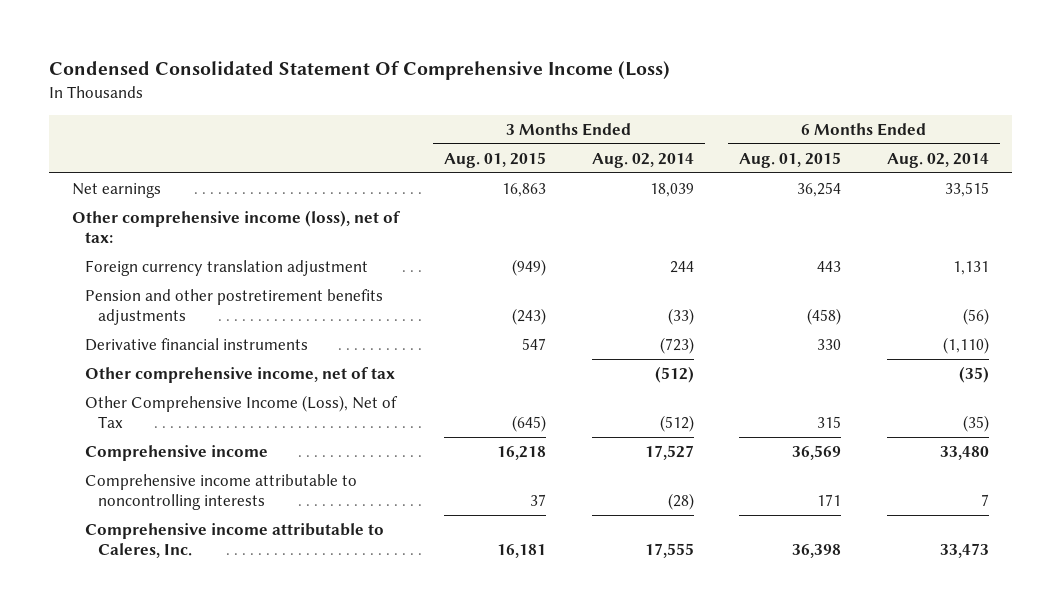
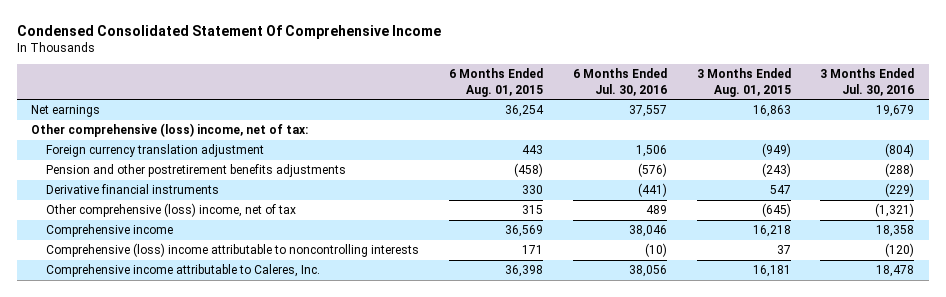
[49,61,671,81] Condensed Consolidated Statement Of Comprehensive Income (Loss) -> [16,24,441,39] Condensed Consolidated Statement Of Comprehensive Income
[591,152,694,168] Aug. 02, 2014 -> none
[886,152,989,168] Aug. 02, 2014 -> none
none -> [572,68,667,96] 6 Months Ended Jul. 30, 2016
none -> [820,68,915,96] 3 Months Ended Jul. 30, 2016
[72,209,402,244] Other comprehensive income (loss), net of tax: -> [31,123,309,138] Other comprehensive (loss) income, net of tax:
[84,366,395,383] Other comprehensive income, net of tax -> none
[84,394,398,429] Other Comprehensive Income (Loss), Net of Tax -> [46,203,297,218] Other comprehensive (loss) income, net of tax
[84,473,357,511] Comprehensive income attributable to noncontrolling interests -> [46,243,420,258] Comprehensive (loss) income attributable to noncontrolling interests

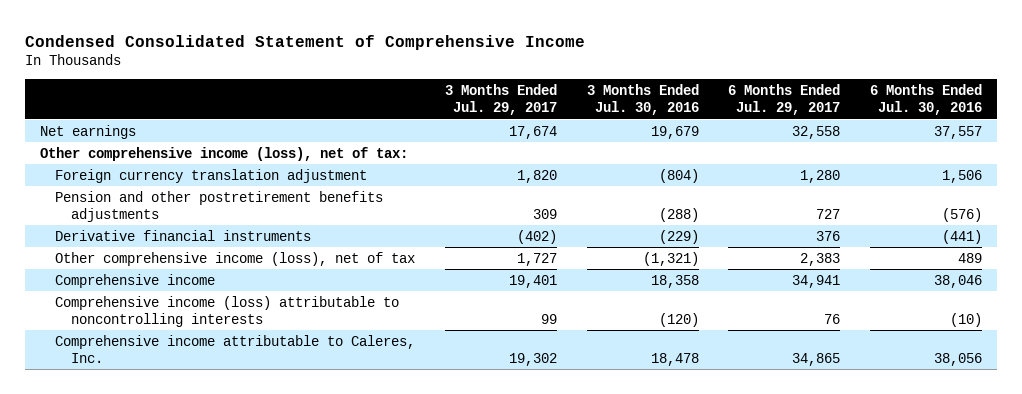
[16,24,441,39] Condensed Consolidated Statement Of Comprehensive Income -> [24,34,585,50] Condensed Consolidated Statement of Comprehensive Income
[449,68,544,97] 6 Months Ended Aug. 01, 2015 -> none
[696,68,791,97] 3 Months Ended Aug. 01, 2015 -> none
none -> [444,83,557,116] 3 Months Ended Jul. 29, 2017
none -> [728,83,841,116] 6 Months Ended Jul. 29, 2017
[31,123,309,138] Other comprehensive (loss) income, net of tax: -> [39,146,408,161] Other comprehensive income (loss), net of tax:
[46,203,297,218] Other comprehensive (loss) income, net of tax -> [55,251,416,266] Other comprehensive income (loss), net of tax
[46,243,420,258] Comprehensive (loss) income attributable to noncontrolling interests -> [55,295,400,327] Comprehensive income (loss) attributable to noncontrolling interests

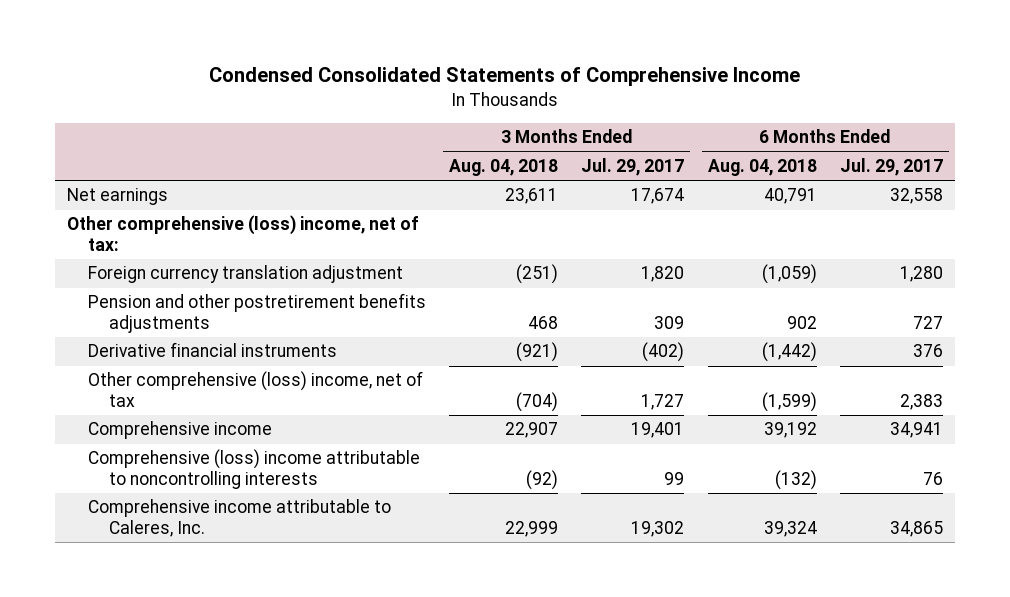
[24,34,585,50] Condensed Consolidated Statement of Comprehensive Income -> [208,66,800,86] Condensed Consolidated Statements of Comprehensive Income
[586,83,699,116] 3 Months Ended Jul. 30, 2016 -> none
[869,83,982,116] 6 Months Ended Jul. 30, 2016 -> none
none -> [449,159,559,177] Aug. 04, 2018
none -> [707,159,817,177] Aug. 04, 2018
[39,146,408,161] Other comprehensive income (loss), net of tax: -> [66,215,418,251] Other comprehensive (loss) income, net of tax:
[55,251,416,266] Other comprehensive income (loss), net of tax -> [87,371,423,407] Other comprehensive (loss) income, net of tax
[55,295,400,327] Comprehensive income (loss) attributable to noncontrolling interests -> [87,449,420,489] Comprehensive (loss) income attributable to noncontrolling interests

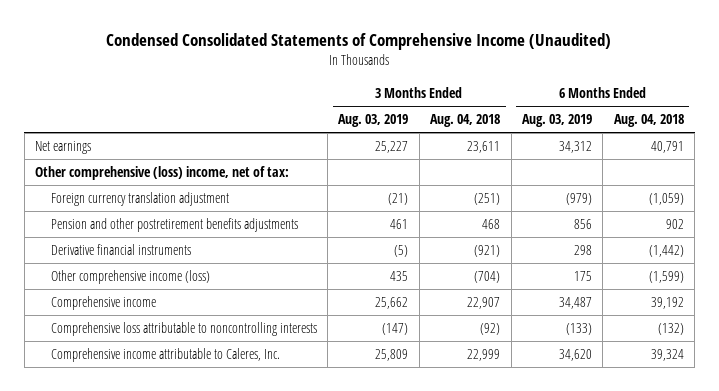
[208,66,800,86] Condensed Consolidated Statements of Comprehensive Income -> [106,33,612,51] Condensed Consolidated Statements of Comprehensive Income (Unaudited)
[581,158,685,177] Jul. 29, 2017 -> none
[840,158,944,177] Jul. 29, 2017 -> none
none -> [338,114,409,128] Aug. 03, 2019
none -> [521,114,592,128] Aug. 03, 2019
[87,371,423,407] Other comprehensive (loss) income, net of tax -> [50,270,210,285] Other comprehensive income (loss)
[87,449,420,489] Comprehensive (loss) income attributable to noncontrolling interests -> [50,322,317,337] Comprehensive loss attributable to noncontrolling interests

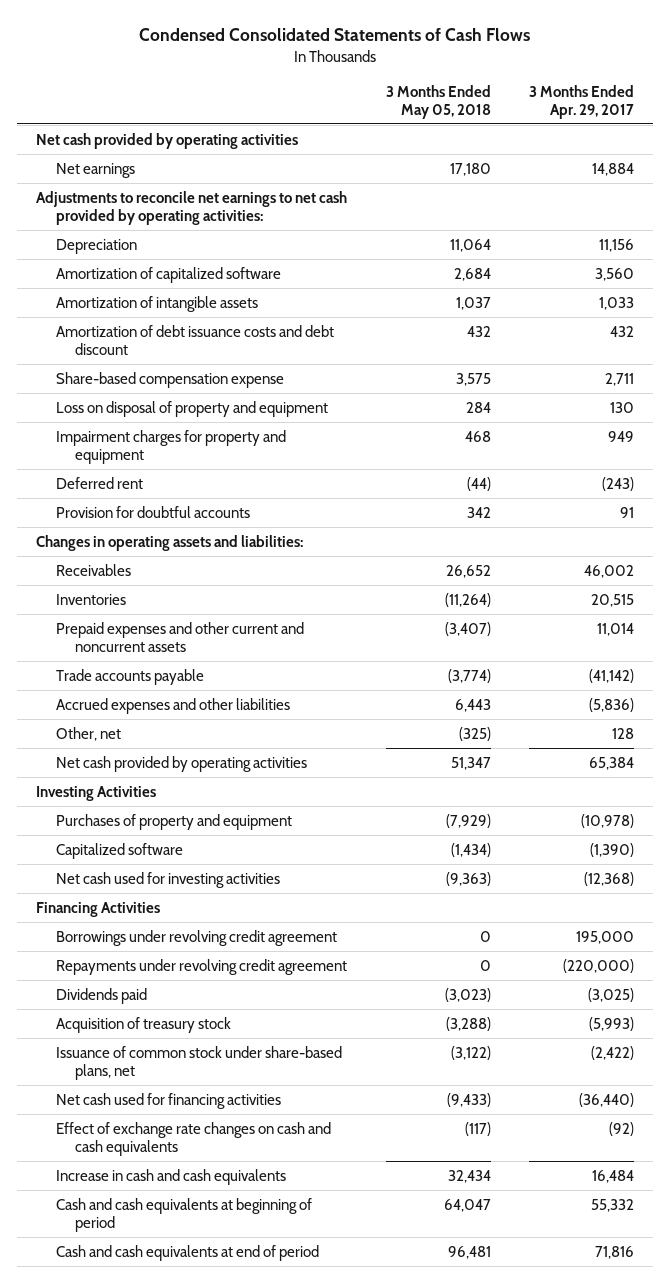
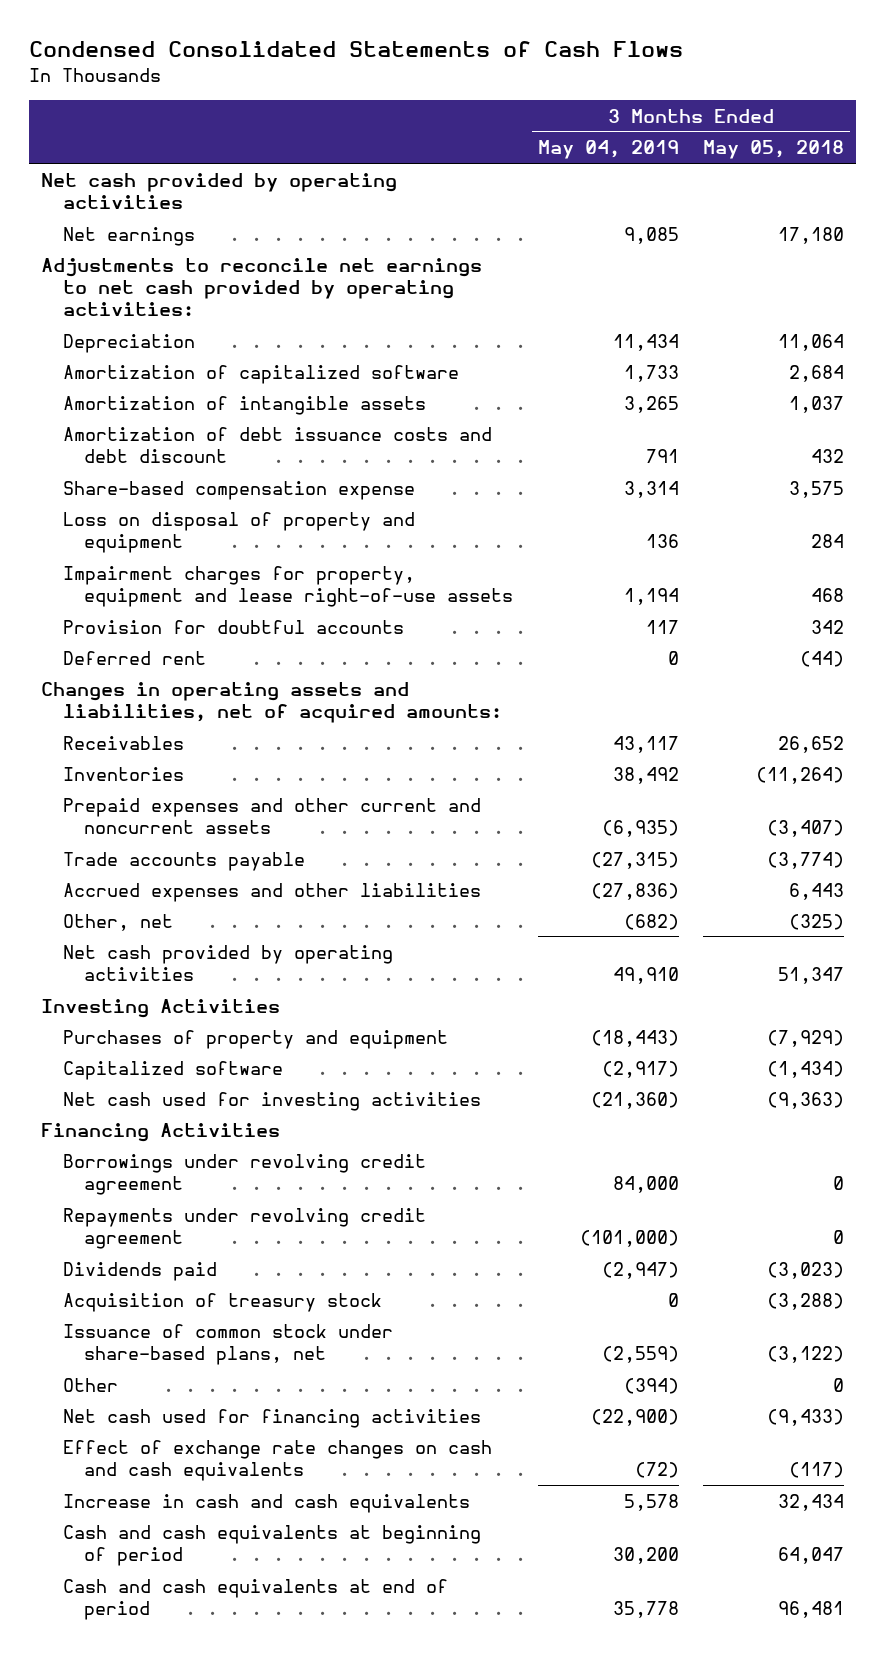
[529,84,635,119] 3 Months Ended Apr. 29, 2017 -> none
none -> [537,140,679,160] May 04, 2019
[55,430,286,464] Impairment charges for property and equipment -> [62,565,514,608] Impairment charges for property, equipment and lease right-of-use assets
[55,477,143,490] Deferred rent -> [62,650,206,665] Deferred rent
[36,535,304,552] Changes in operating assets and liabilities: -> [41,681,502,724] Changes in operating assets and liabilities, net of acquired amounts:
none -> [62,1377,118,1392] Other

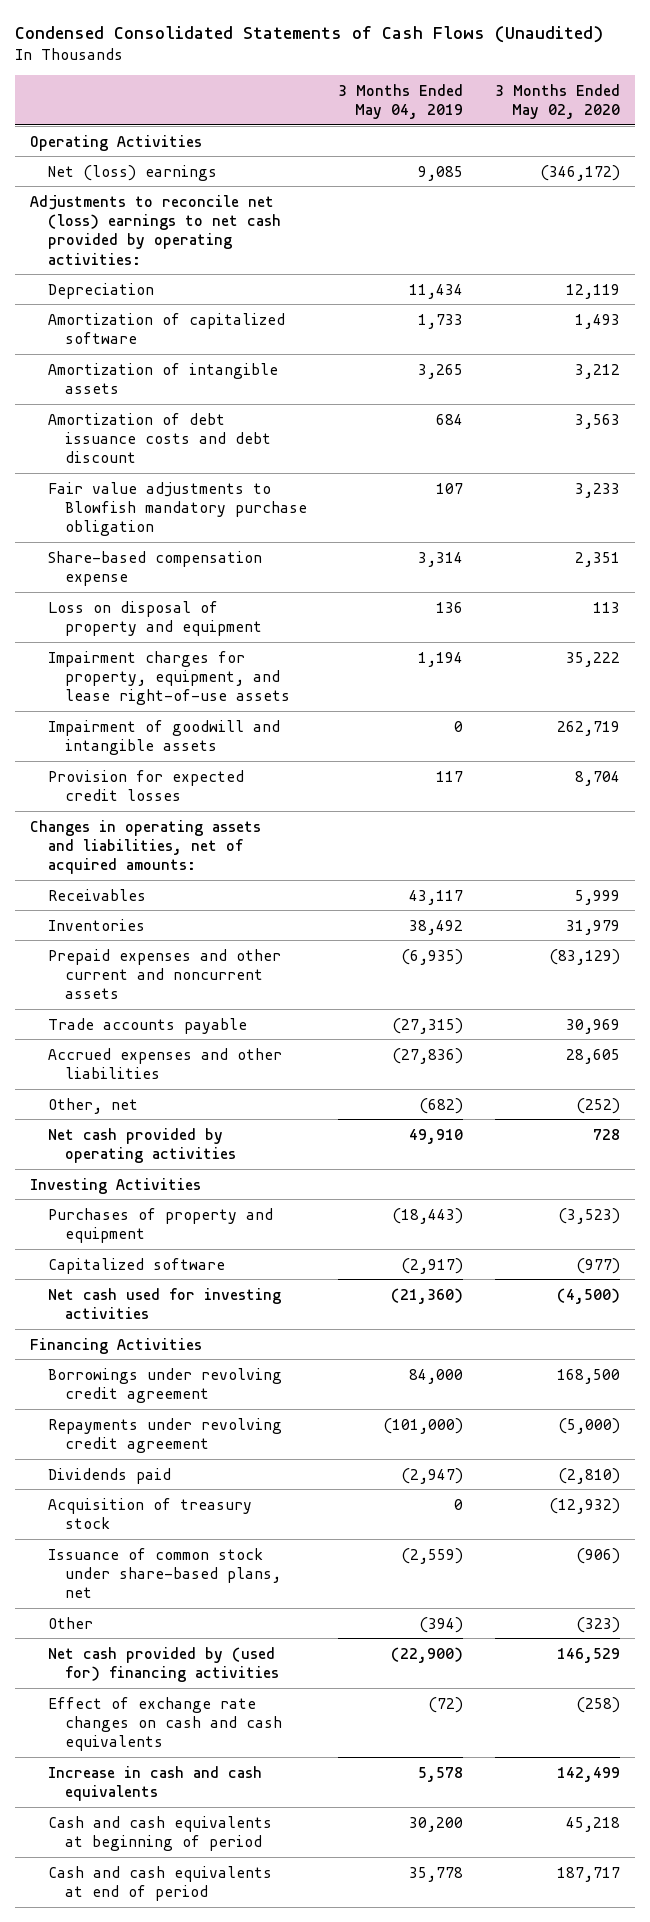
[29,41,684,58] Condensed Consolidated Statements of Cash Flows -> [14,25,603,43] Condensed Consolidated Statements of Cash Flows (Unaudited)
[703,140,845,160] May 05, 2018 -> none
none -> [494,83,620,120] 3 Months Ended May 02, 2020
[41,172,398,210] Net cash provided by operating activities -> [30,134,203,151] Operating Activities
[62,226,195,246] Net earnings -> [47,164,217,181] Net (loss) earnings
[41,257,483,317] Adjustments to reconcile net earnings to net cash provided by operating activities: -> [30,194,281,265] Adjustments to reconcile net (loss) earnings to net cash provided by operating activities:
[645,449,679,464] 791 -> [436,413,464,425] 684
none -> [47,481,307,537] Fair value adjustments to Blowfish mandatory purchase obligation
[62,650,206,665] Deferred rent -> none
[62,565,514,608] Impairment charges for property, equipment and lease right-of-use assets -> [47,650,290,706] Impairment charges for property, equipment, and lease right-of-use assets
none -> [47,719,280,755] Impairment of goodwill and intangible assets
[62,619,404,634] Provision for doubtful accounts -> [47,769,244,801] Provision for expected credit losses
[62,1408,481,1428] Net cash used for financing activities -> [47,1646,279,1682] Net cash provided by (used for) financing activities

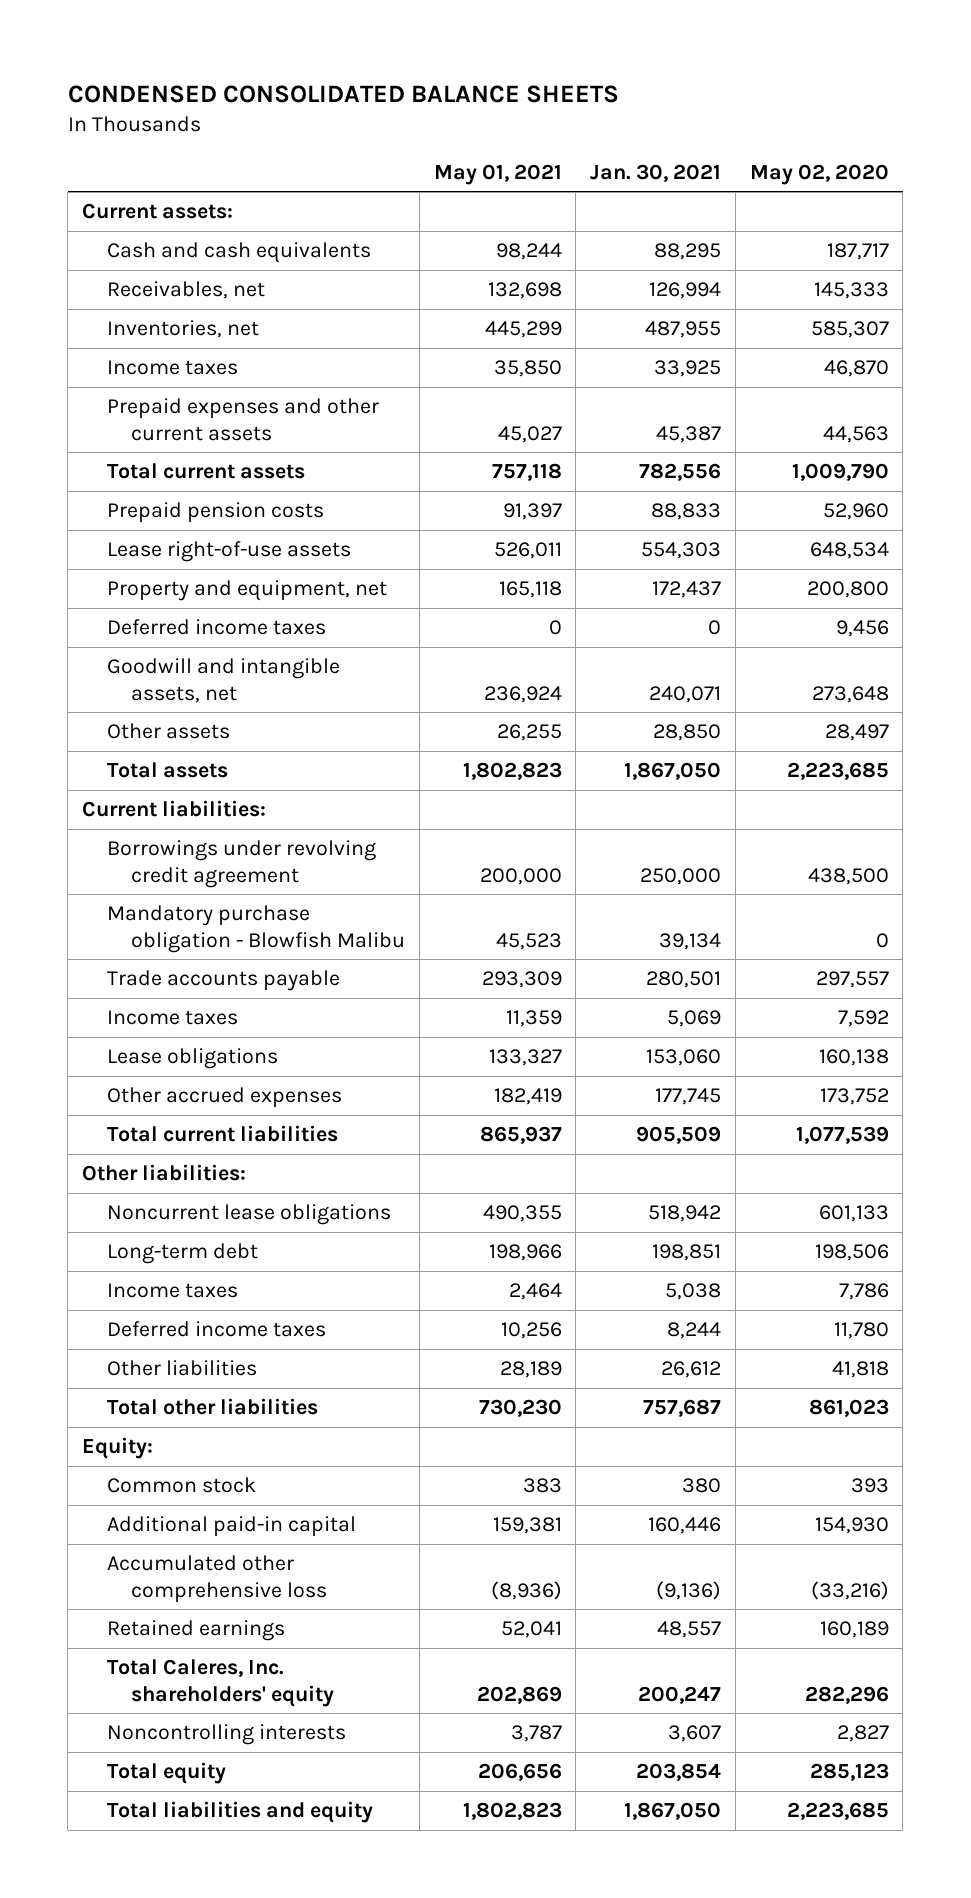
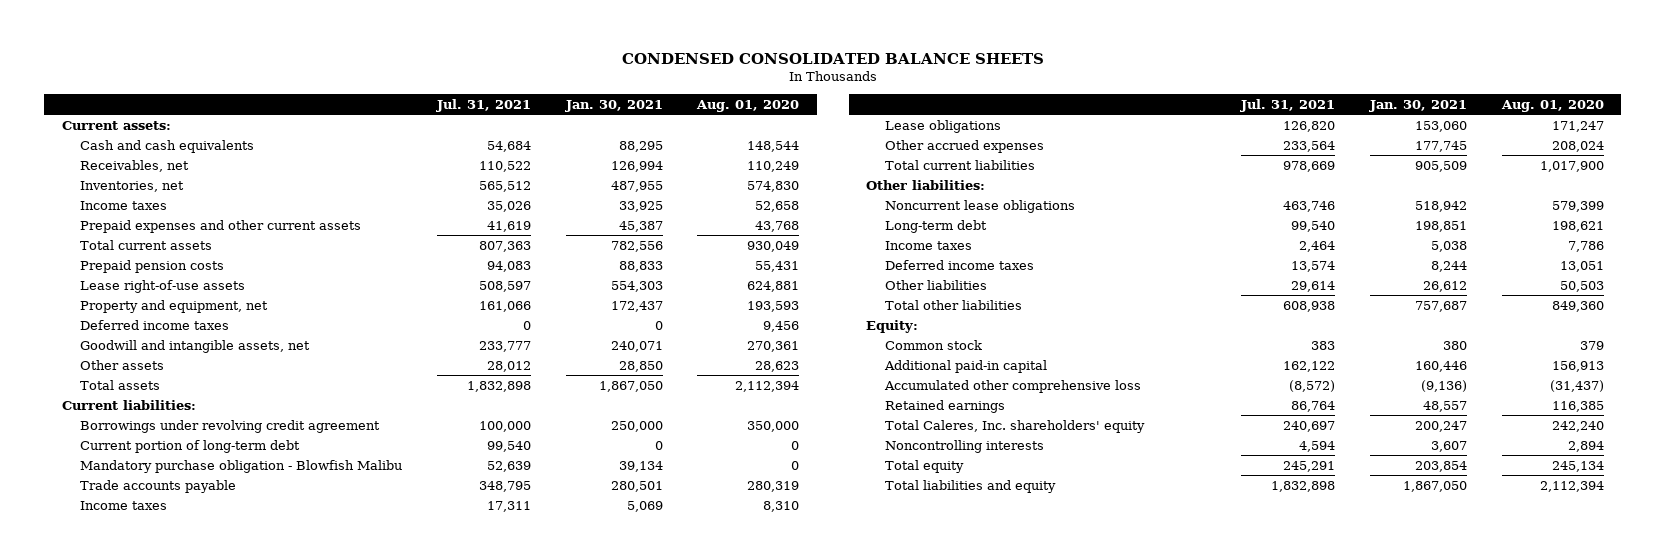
[433,163,562,185] May 01, 2021 -> none
[749,163,889,185] May 02, 2020 -> none
none -> [435,98,531,112] Jul. 31, 2021
none -> [696,99,800,112] Aug. 01, 2020
none -> [80,439,301,453] Current portion of long-term debt

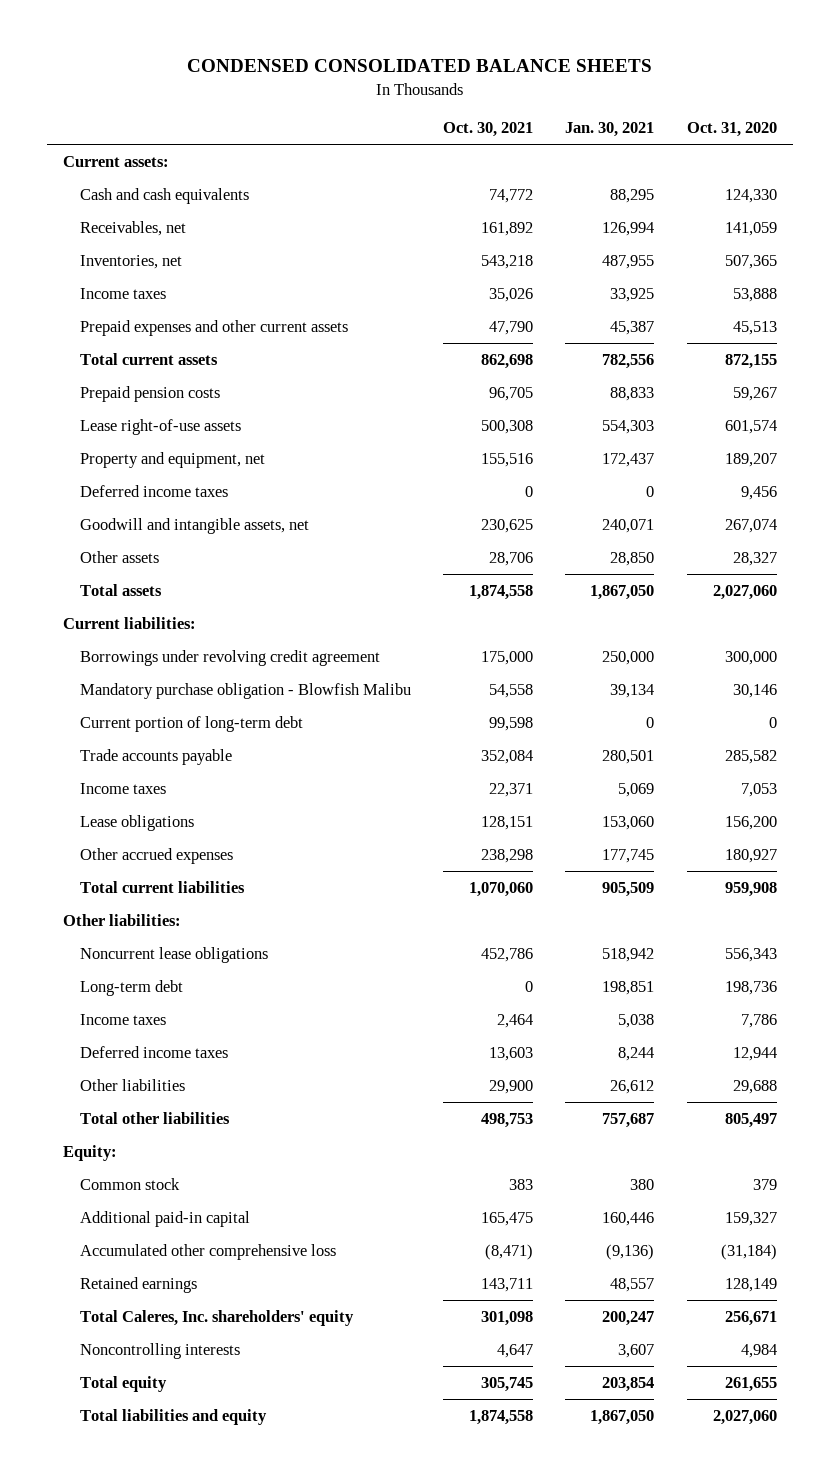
[435,98,531,112] Jul. 31, 2021 -> none
[696,99,800,112] Aug. 01, 2020 -> none
none -> [442,121,533,137] Oct. 30, 2021
none -> [686,121,777,137] Oct. 31, 2020
[80,439,301,453] Current portion of long-term debt -> [79,715,303,732] Current portion of long-term debt

